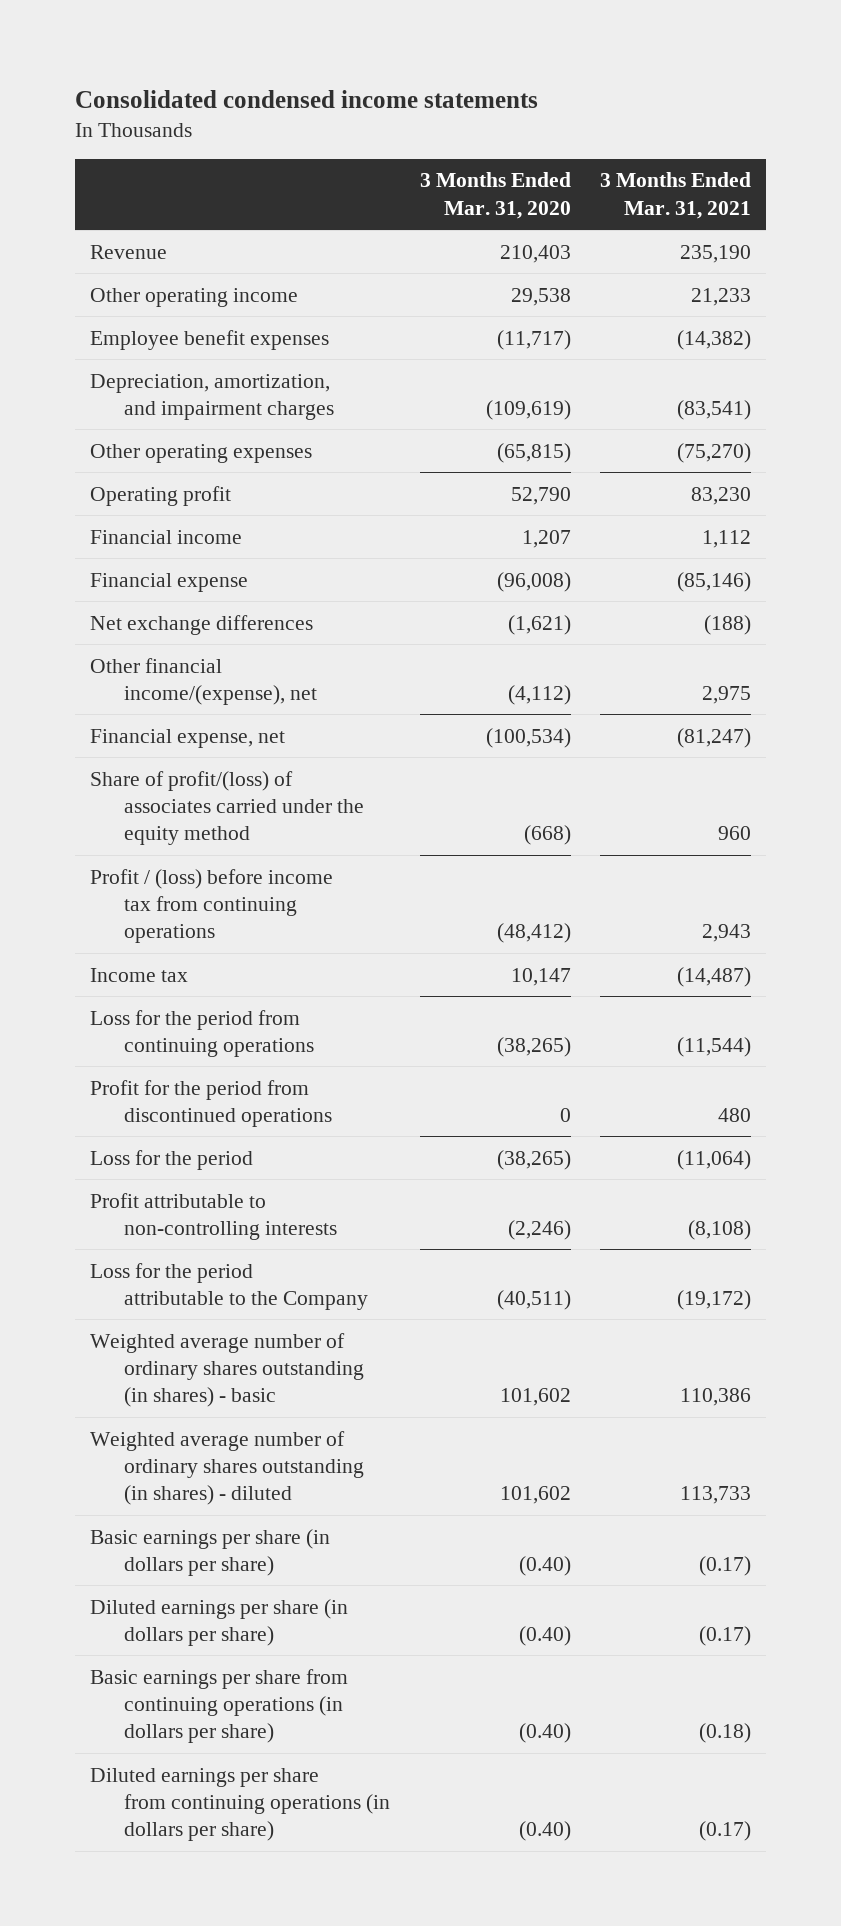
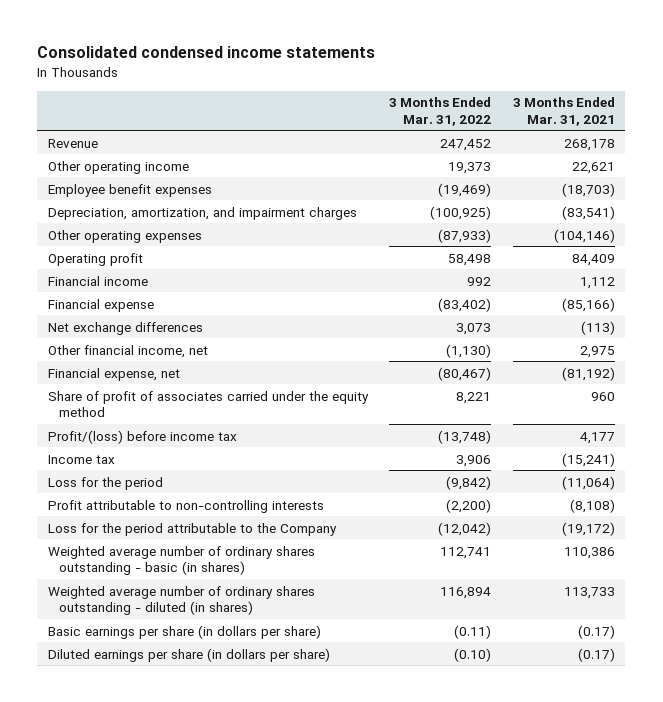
[419,172,571,219] 3 Months Ended Mar. 31, 2020 -> none
none -> [389,97,492,126] 3 Months Ended Mar. 31, 2022
[680,244,752,263] 235,190 -> [563,138,615,151] 268,178
[691,287,752,306] 21,233 -> [571,161,615,174] 22,621
[677,329,752,350] (14,382) -> [561,182,615,197] (18,703)
[677,442,752,463] (75,270) -> [553,228,615,243] (104,146)
[691,486,752,505] 83,230 -> [571,253,615,266] 84,409
[89,1009,314,1057] Loss for the period from continuing operations -> none
[89,1079,332,1127] Profit for the period from discontinued operations -> none
[677,571,752,592] (85,146) -> [561,297,615,312] (85,166)
[704,614,752,635] (188) -> [580,320,615,335] (113)
[89,657,317,705] Other financial income/(expense), net -> [47,344,208,358] Other financial income, net
[677,727,752,748] (81,247) -> [561,366,615,381] (81,192)
[89,770,364,846] Share of profit/(loss) of associates carried under the equity method -> [47,390,369,418] Share of profit of associates carried under the equity method
[89,868,333,944] Profit / (loss) before income tax from continuing operations -> [47,429,237,444] Profit/(loss) before income tax
[702,924,752,943] 2,943 -> [579,431,615,444] 4,177
[677,966,752,987] (14,487) -> [561,452,615,467] (15,241)
[89,1332,364,1408] Weighted average number of ordinary shares outstanding (in shares) - basic -> [47,545,315,576] Weighted average number of ordinary shares outstanding - basic (in shares)
[89,1430,364,1506] Weighted average number of ordinary shares outstanding (in shares) - diluted -> [47,585,315,616] Weighted average number of ordinary shares outstanding - diluted (in shares)
[89,1668,348,1744] Basic earnings per share from continuing operations (in dollars per share) -> none
[89,1767,390,1842] Diluted earnings per share from continuing operations (in dollars per share) -> none

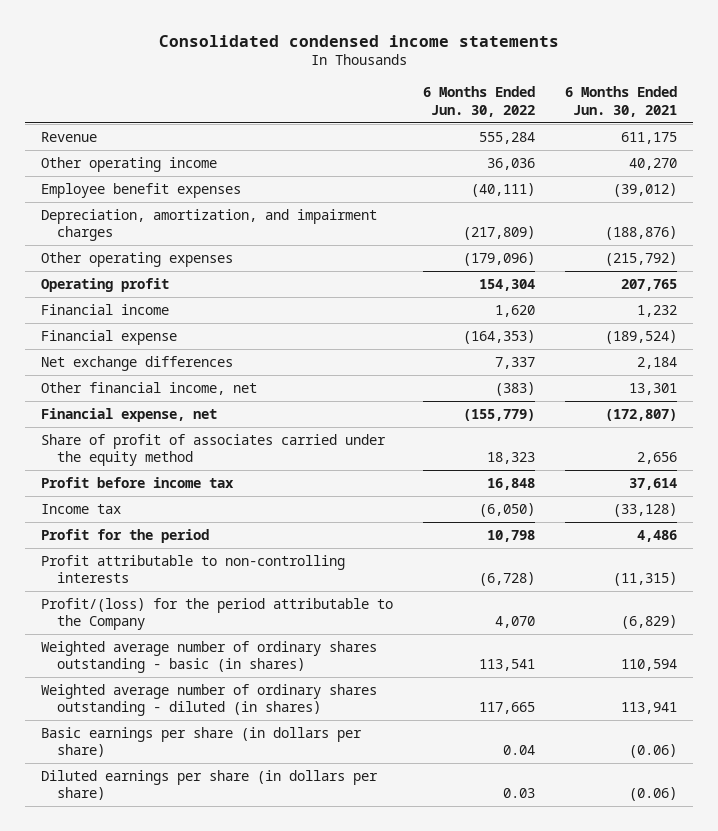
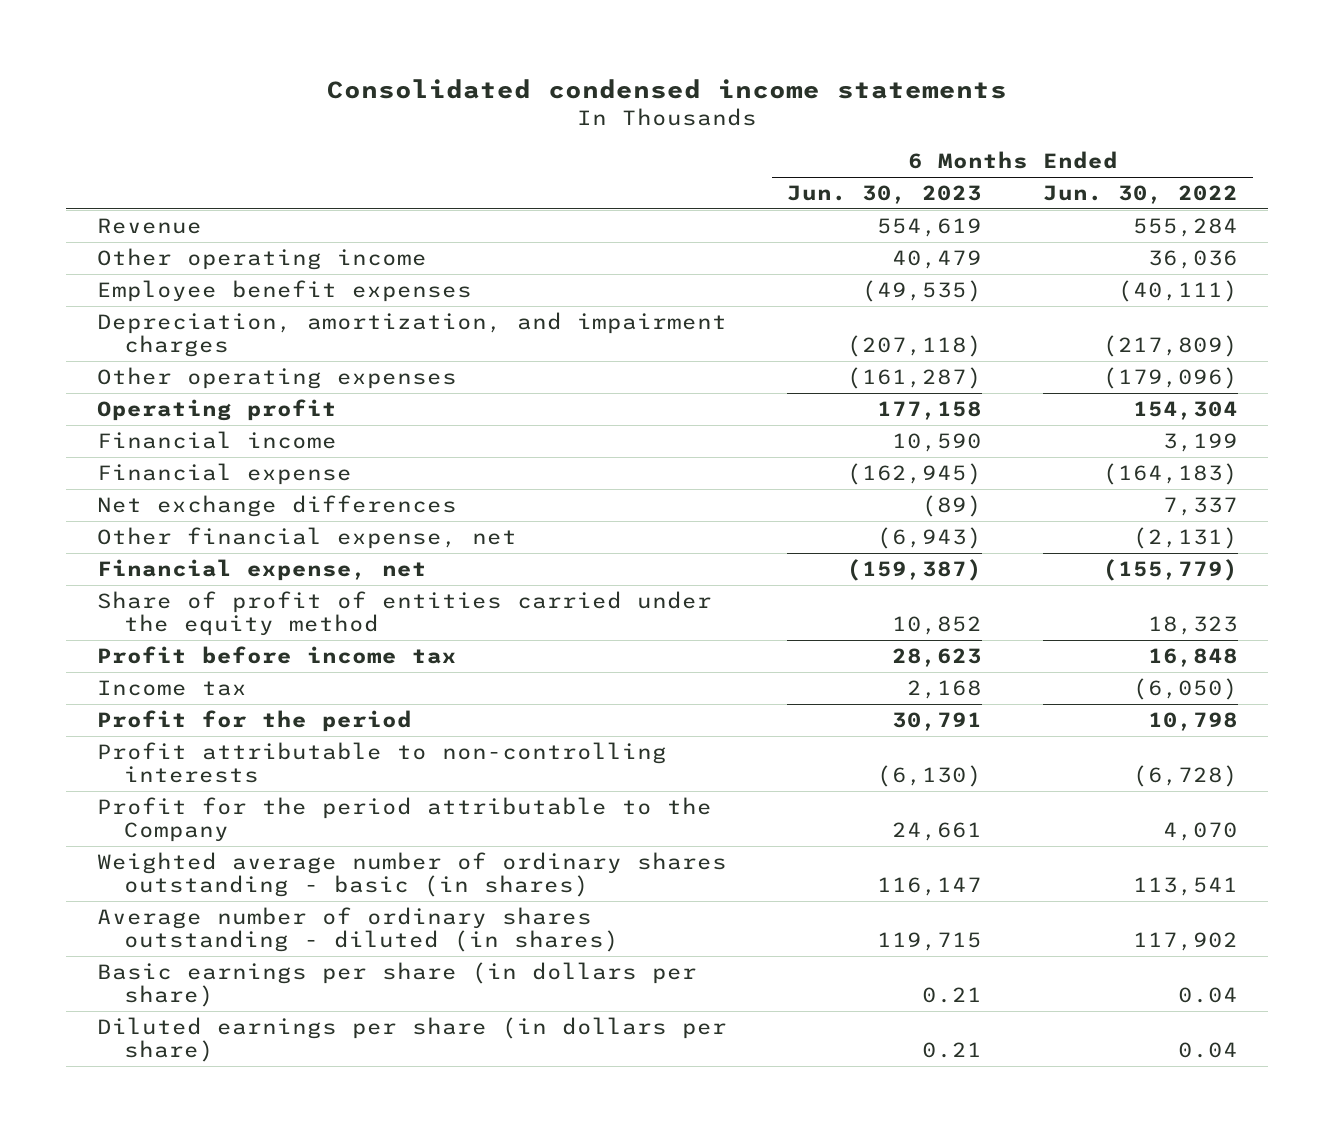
[565,86,678,117] 6 Months Ended Jun. 30, 2021 -> none
none -> [787,184,983,204] Jun. 30, 2023
[495,304,536,317] 1,620 -> [1163,432,1239,452] 3,199
[463,329,536,344] (164,353) -> [1103,462,1239,485] (164,183)
[40,381,257,395] Other financial income, net -> [96,526,517,549] Other financial expense, net
[495,381,536,396] (383) -> [1133,526,1239,549] (2,131)
[40,433,386,467] Share of profit of associates carried under the equity method -> [96,590,712,637] Share of profit of entities carried under the equity method
[40,597,393,631] Profit/(loss) for the period attributable to the Company -> [96,796,712,843] Profit for the period attributable to the Company
[40,683,377,717] Weighted average number of ordinary shares outstanding - diluted (in shares) -> [96,906,620,953] Average number of ordinary shares outstanding - diluted (in shares)
[479,702,536,715] 117,665 -> [1133,932,1239,952] 117,902
[503,788,536,799] 0.03 -> [1178,1042,1239,1059] 0.04

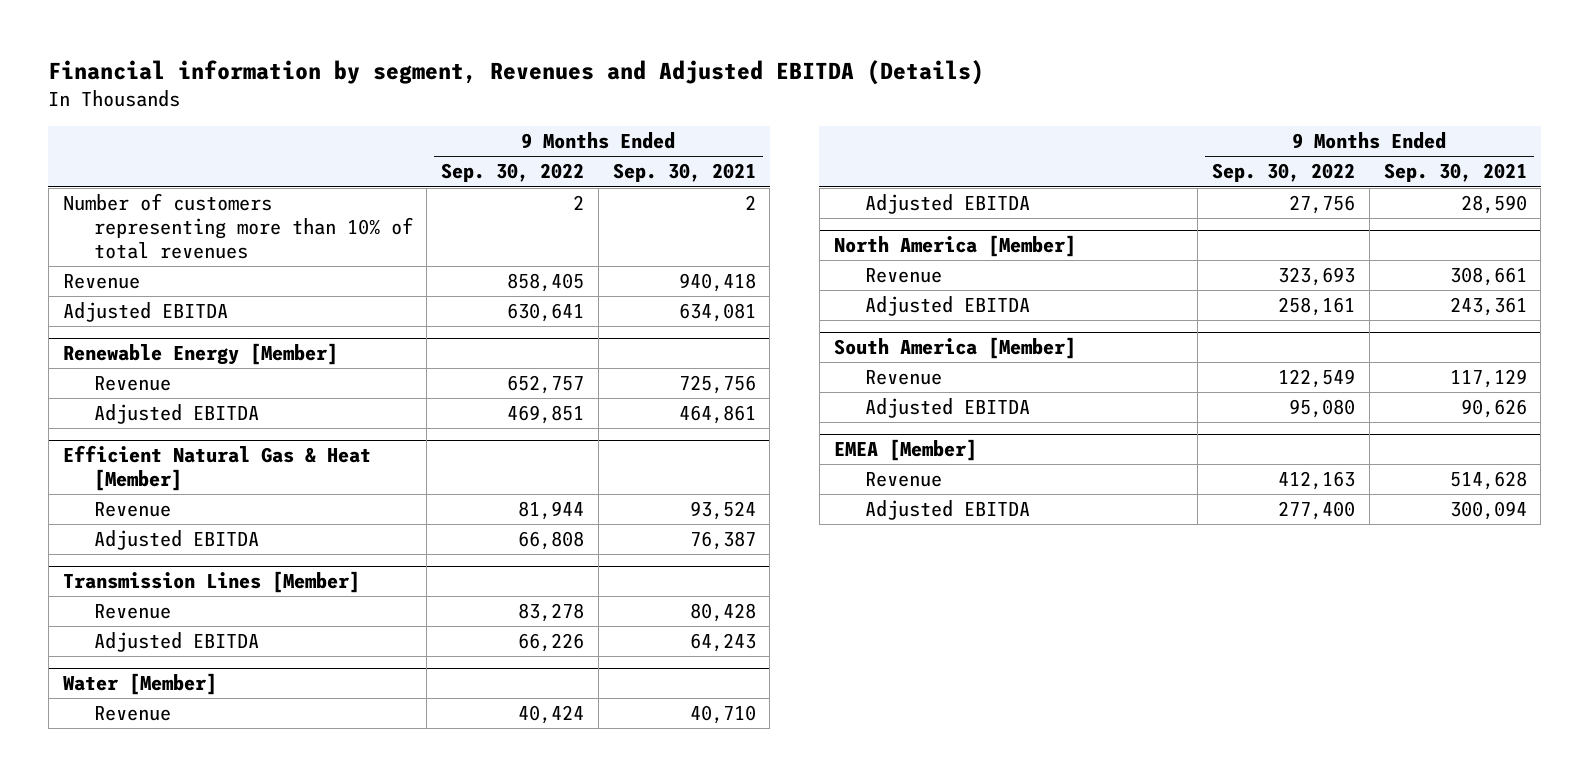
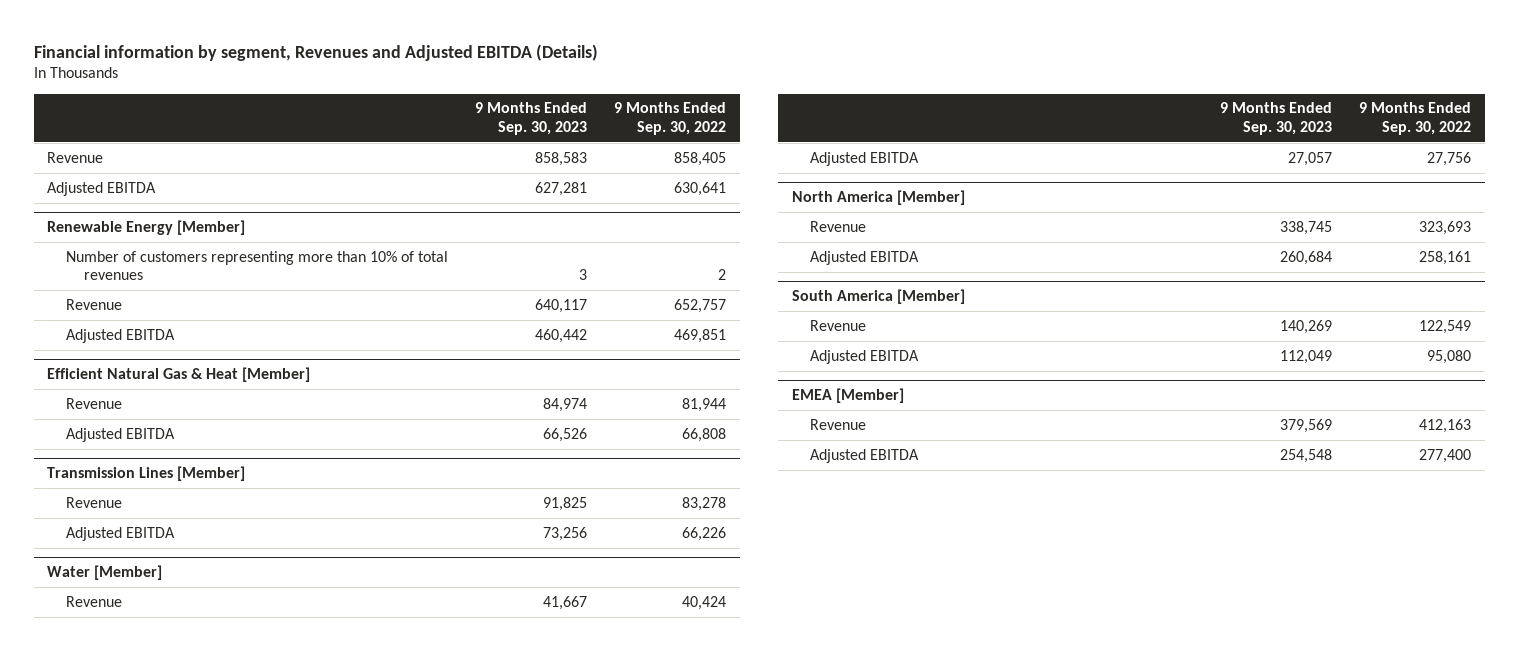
[612,163,756,183] Sep. 30, 2021 -> none
none -> [475,102,588,135] 9 Months Ended Sep. 30, 2023
[62,193,413,260] Number of customers representing more than 10% of total revenues -> none
none -> [65,250,448,281] Number of customers representing more than 10% of total revenues

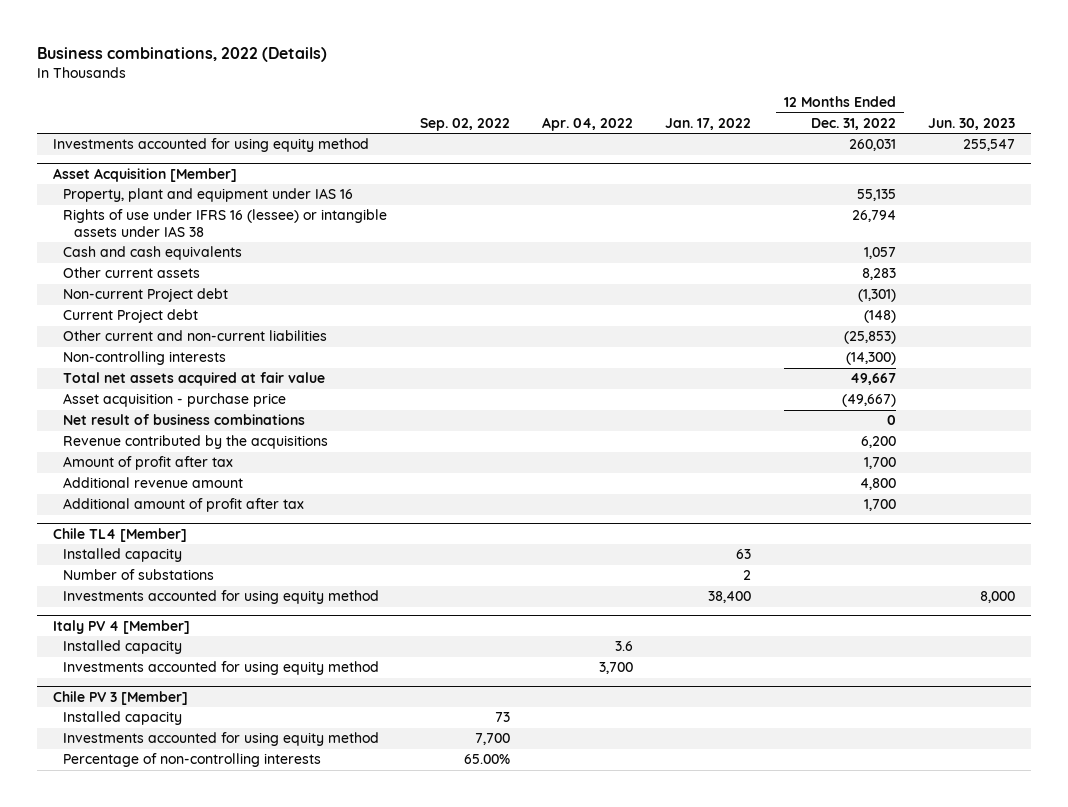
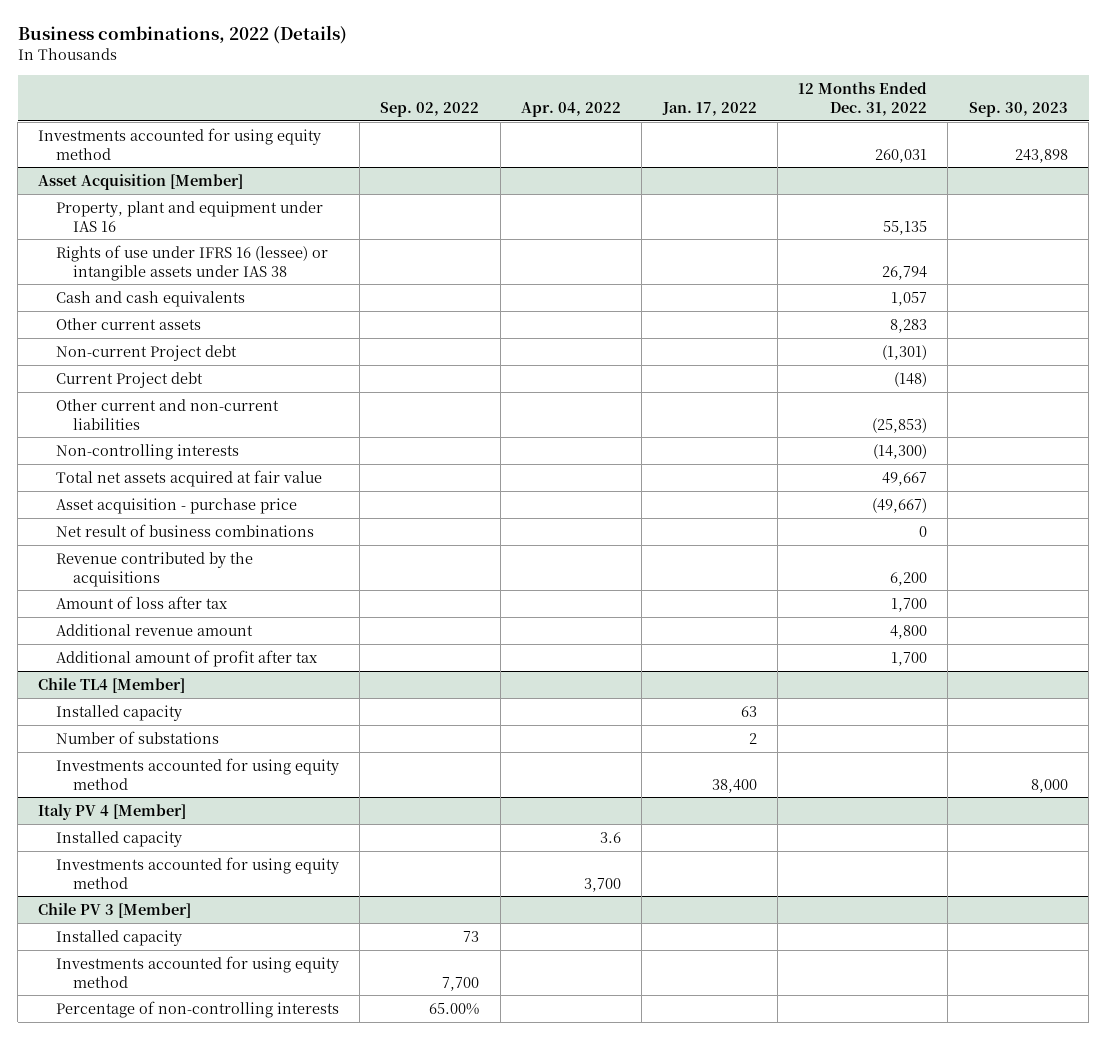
[928,117,1016,130] Jun. 30, 2023 -> none
none -> [968,101,1068,117] Sep. 30, 2023
[63,456,234,471] Amount of profit after tax -> [55,595,228,609] Amount of loss after tax

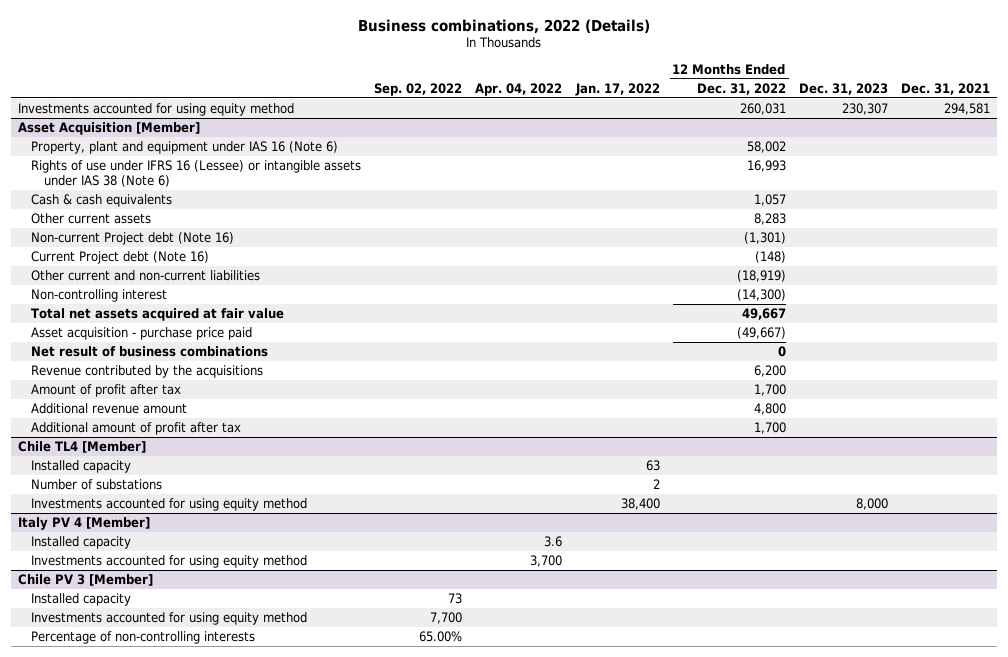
[968,101,1068,117] Sep. 30, 2023 -> none
none -> [799,82,889,95] Dec. 31, 2023
none -> [901,82,991,95] Dec. 31, 2021
[55,200,323,232] Property, plant and equipment under IAS 16 -> [31,141,339,155] Property, plant and equipment under IAS 16 (Note 6)
[883,220,928,235] 55,135 -> [746,141,786,154] 58,002
[55,244,328,281] Rights of use under IFRS 16 (lessee) or intangible assets under IAS 38 -> [31,160,362,188] Rights of use under IFRS 16 (Lessee) or intangible assets under IAS 38 (Note 6)
[882,265,928,280] 26,794 -> [746,160,786,173] 16,993
[55,290,245,307] Cash and cash equivalents -> [31,194,173,208] Cash & cash equivalents
[55,344,237,361] Non-current Project debt -> [31,232,235,246] Non-current Project debt (Note 16)
[55,371,203,388] Current Project debt -> [31,251,210,265] Current Project debt (Note 16)
[872,417,928,433] (25,853) -> [736,270,786,283] (18,919)
[55,443,239,460] Non-controlling interests -> [31,289,168,303] Non-controlling interest
[55,497,297,514] Asset acquisition - purchase price -> [31,327,253,341] Asset acquisition - purchase price paid
[55,595,228,609] Amount of loss after tax -> [31,384,182,398] Amount of profit after tax

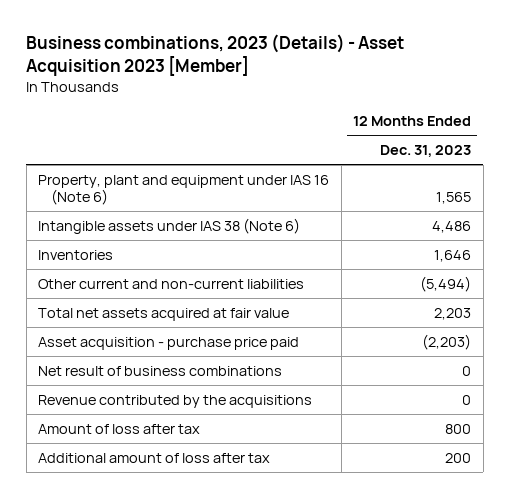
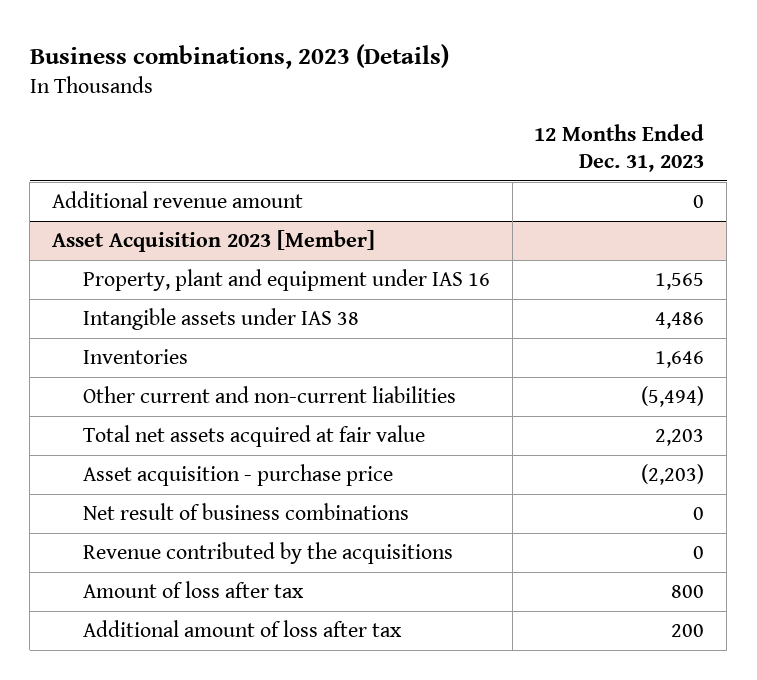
[26,33,405,76] Business combinations, 2023 (Details) - Asset Acquisition 2023 [Member] -> [29,43,449,69] Business combinations, 2023 (Details)
none -> [52,191,304,209] Additional revenue amount
none -> [52,230,376,253] Asset Acquisition 2023 [Member]
[38,174,330,206] Property, plant and equipment under IAS 16 (Note 6) -> [82,269,490,292] Property, plant and equipment under IAS 16
[38,217,301,234] Intangible assets under IAS 38 (Note 6) -> [82,308,359,331] Intangible assets under IAS 38
[38,336,300,350] Asset acquisition - purchase price paid -> [82,464,393,487] Asset acquisition - purchase price

